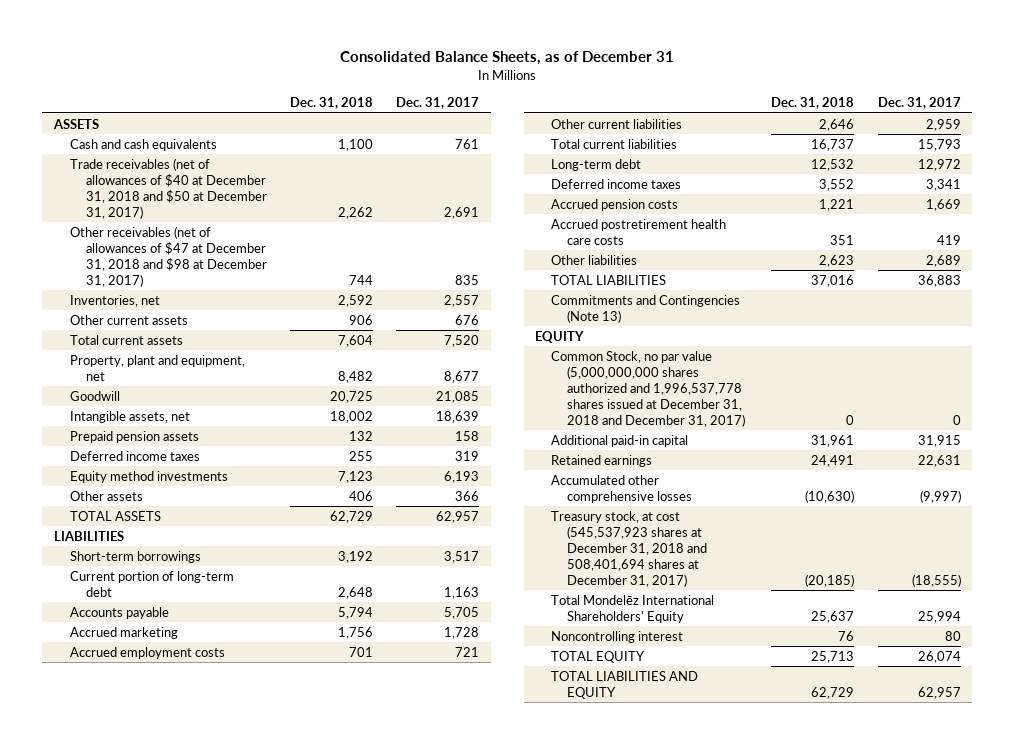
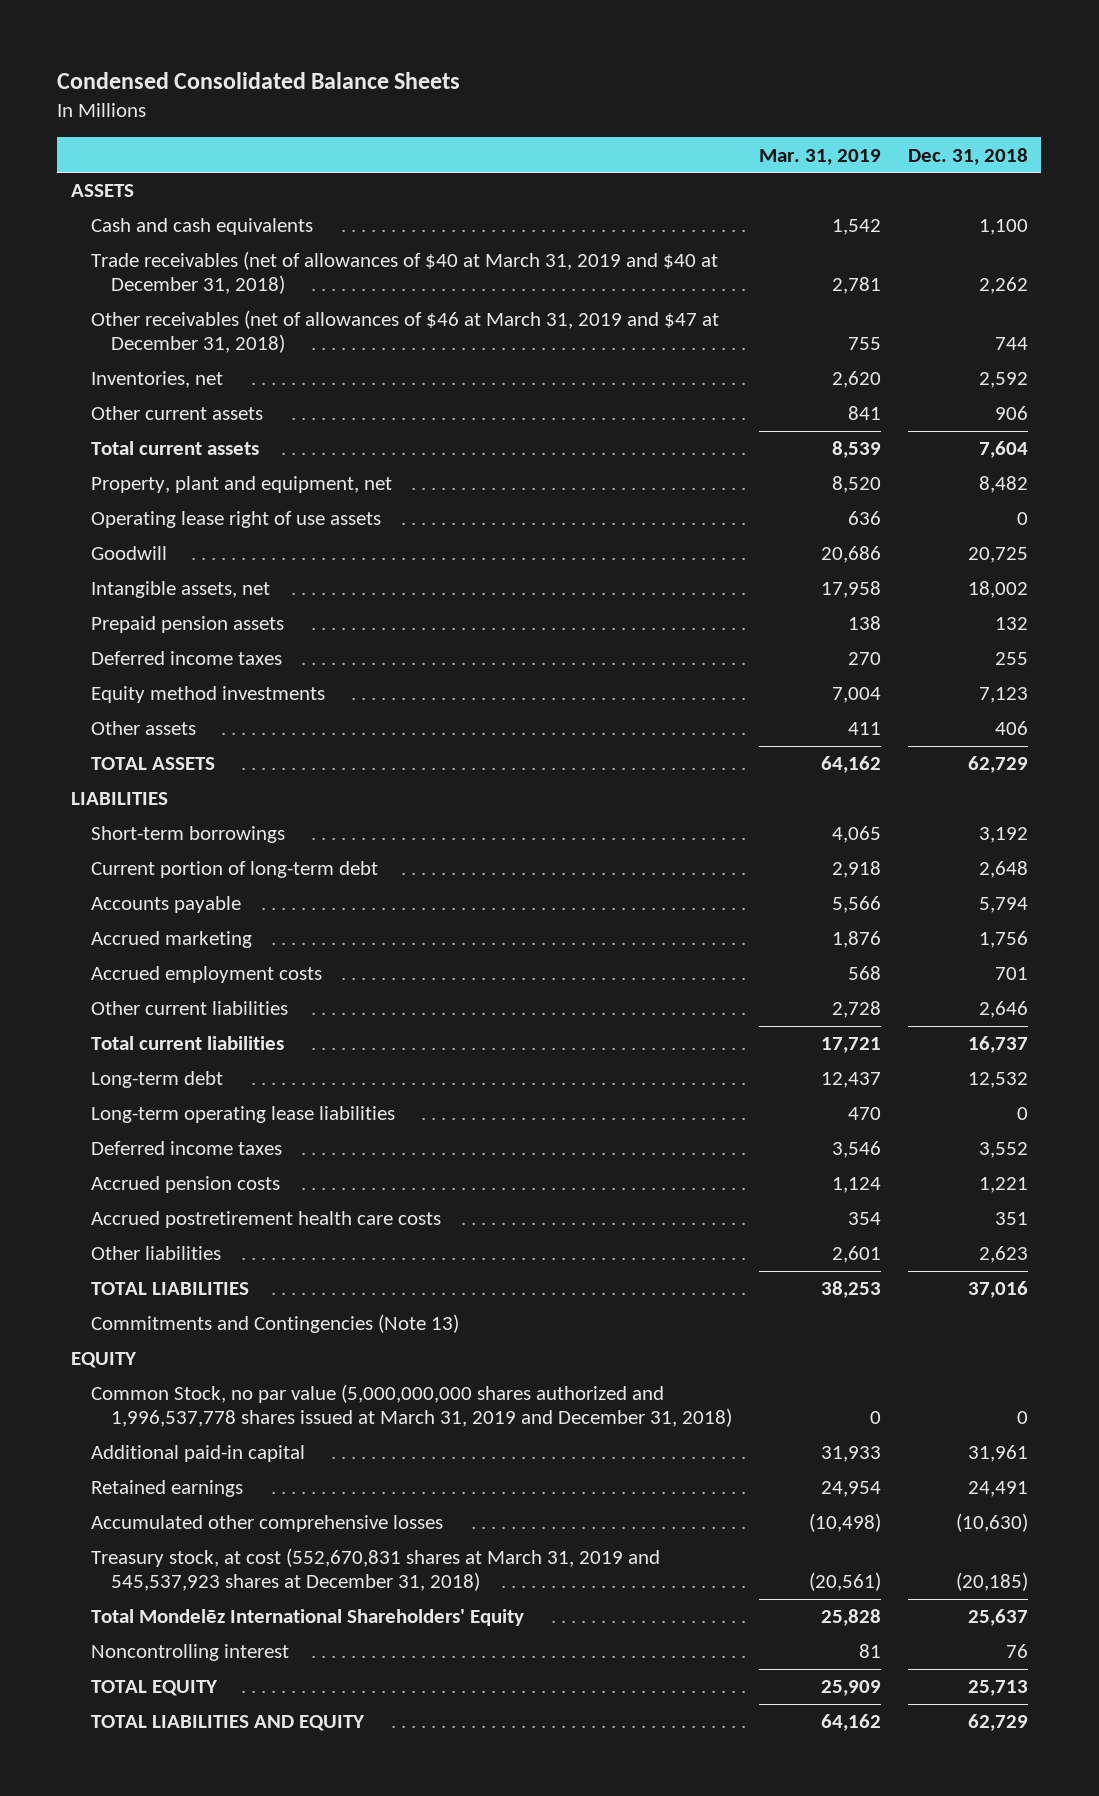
[340,51,675,66] Consolidated Balance Sheets, as of December 31 -> [57,72,461,90] Condensed Consolidated Balance Sheets
[396,97,480,110] Dec. 31, 2017 -> none
none -> [759,148,882,165] Mar. 31, 2019
[69,157,267,219] Trade receivables (net of allowances of $40 at December 31, 2018 and $50 at December 31, 2017) -> [91,251,719,295] Trade receivables (net of allowances of $40 at March 31, 2019 and $40 at December 31, 2018)
[69,225,267,287] Other receivables (net of allowances of $47 at December 31, 2018 and $98 at December 31, 2017) -> [91,310,720,354] Other receivables (net of allowances of $46 at March 31, 2019 and $47 at December 31, 2018)
none -> [91,511,382,529] Operating lease right of use assets
none -> [91,1106,396,1124] Long-term operating lease liabilities
[550,350,745,428] Common Stock, no par value (5,000,000,000 shares authorized and 1,996,537,778 shares issued at December 31, 2018 and December 31, 2017) -> [91,1384,733,1428] Common Stock, no par value (5,000,000,000 shares authorized and 1,996,537,778 shares issued at March 31, 2019 and December 31, 2018)
[550,510,707,588] Treasury stock, at cost (545,537,923 shares at December 31, 2018 and 508,401,694 shares at December 31, 2017) -> [91,1548,661,1592] Treasury stock, at cost (552,670,831 shares at March 31, 2019 and 545,537,923 shares at December 31, 2018)

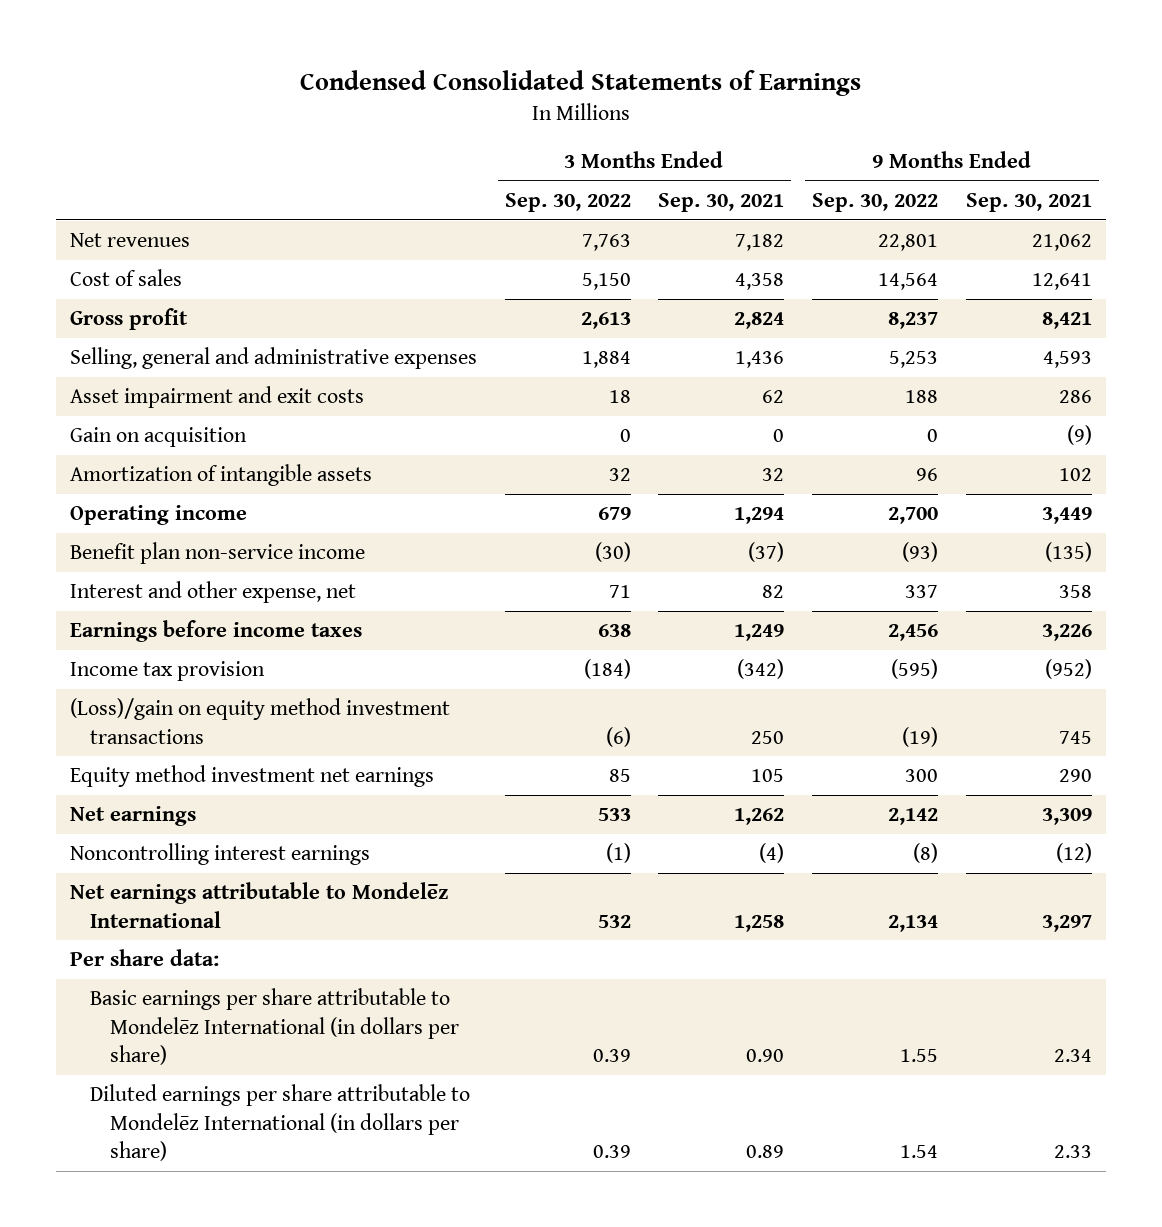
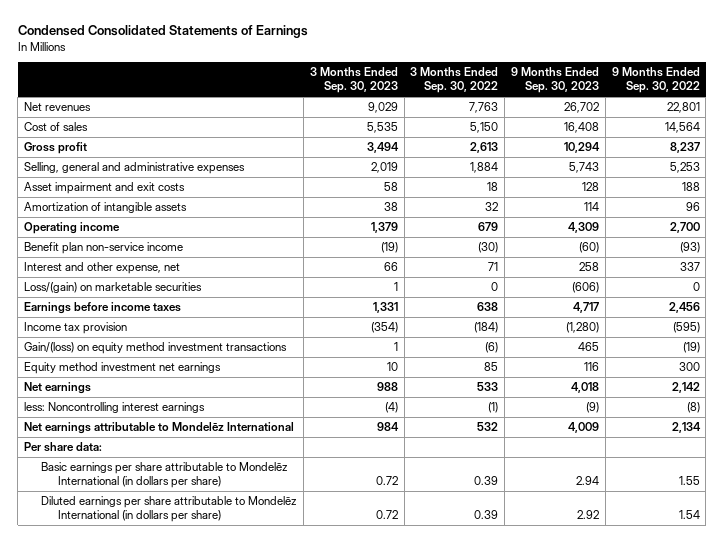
[658,192,785,212] Sep. 30, 2021 -> none
[966,192,1093,212] Sep. 30, 2021 -> none
none -> [309,67,398,94] 3 Months Ended Sep. 30, 2023
none -> [510,67,599,94] 9 Months Ended Sep. 30, 2023
[69,427,247,448] Gain on acquisition -> none
none -> [24,282,203,294] Loss/(gain) on marketable securities
[69,698,450,744] (Loss)/gain on equity method investment transactions -> [24,342,288,355] Gain/(loss) on equity method investment transactions
[69,843,370,866] Noncontrolling interest earnings -> [24,402,206,414] less: Noncontrolling interest earnings

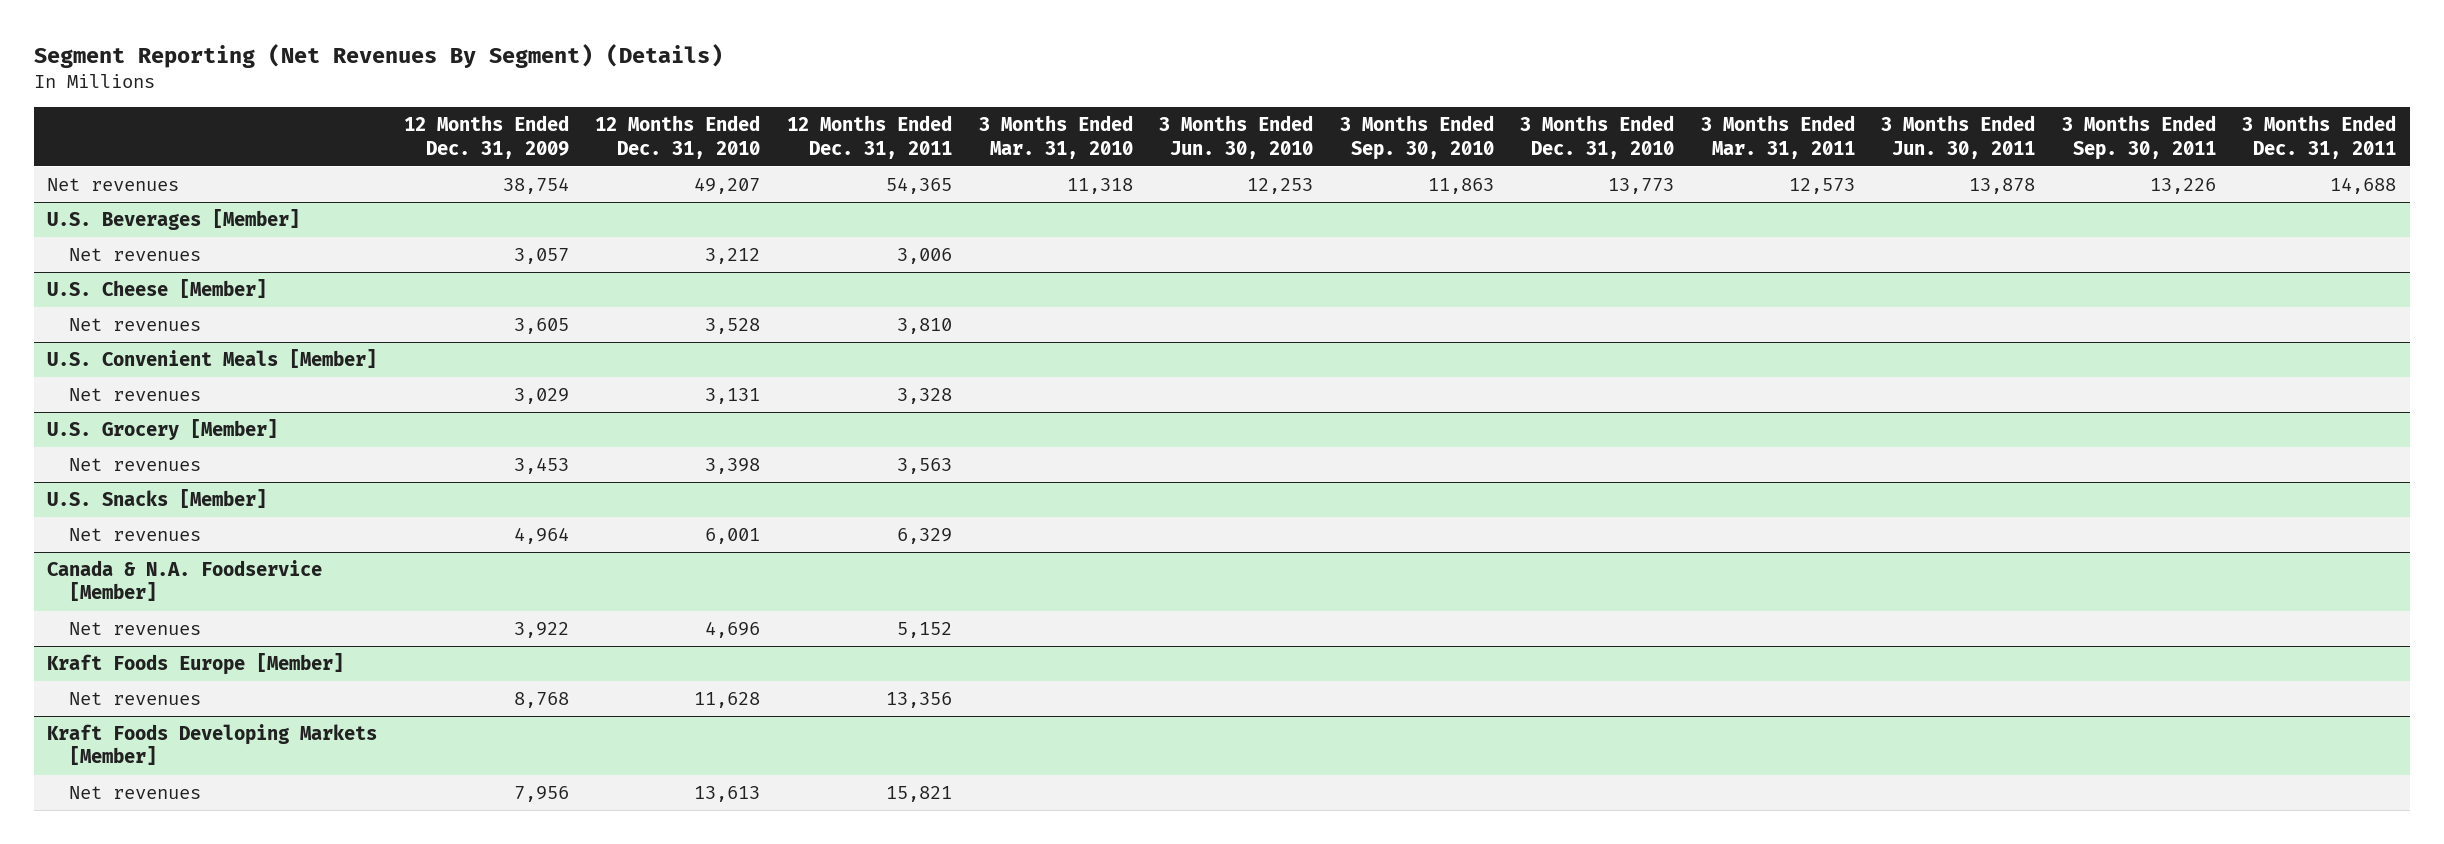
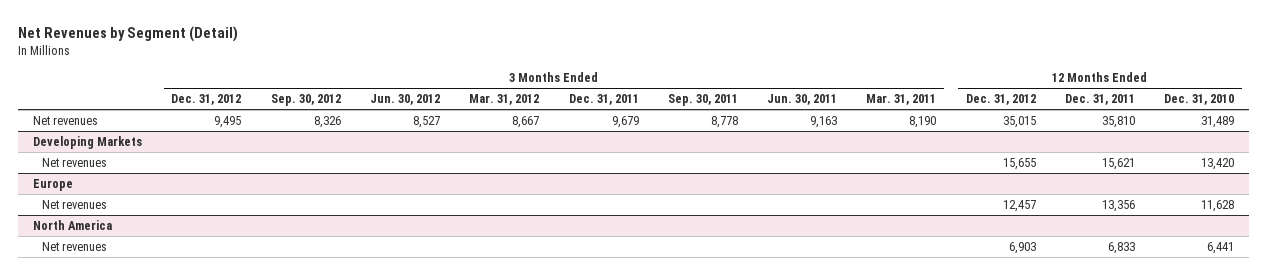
[34,44,724,69] Segment Reporting (Net Revenues By Segment) (Details) -> [18,25,239,42] Net Revenues by Segment (Detail)
[403,115,569,159] 12 Months Ended Dec. 31, 2009 -> none
[978,115,1133,159] 3 Months Ended Mar. 31, 2010 -> none
[1159,115,1314,159] 3 Months Ended Jun. 30, 2010 -> none
[1339,115,1494,160] 3 Months Ended Sep. 30, 2010 -> none
[1520,115,1675,159] 3 Months Ended Dec. 31, 2010 -> none
none -> [171,94,242,106] Dec. 31, 2012
none -> [270,94,341,107] Sep. 30, 2012
none -> [369,94,440,106] Jun. 30, 2012
none -> [469,94,540,106] Mar. 31, 2012
none -> [965,94,1036,106] Dec. 31, 2012
[47,209,301,231] U.S. Beverages [Member] -> none
[47,279,268,299] U.S. Cheese [Member] -> none
[69,318,202,332] Net revenues -> none
[47,349,378,369] U.S. Convenient Meals [Member] -> none
[69,388,202,402] Net revenues -> none
[47,419,279,441] U.S. Grocery [Member] -> none
[69,458,202,472] Net revenues -> none
[47,489,268,509] U.S. Snacks [Member] -> none
[69,528,202,542] Net revenues -> none
[47,560,323,602] Canada & N.A. Foodservice [Member] -> none
[69,622,202,636] Net revenues -> none
[47,653,345,676] Kraft Foods Europe [Member] -> none
[694,177,761,195] 49,207 -> [1201,115,1235,128] 31,489
[886,177,953,195] 54,365 -> [1102,115,1136,128] 35,810
[1788,178,1855,195] 12,573 -> [909,115,937,128] 8,190
[1969,178,2036,195] 13,878 -> [810,115,838,128] 9,163
[2149,178,2216,195] 13,226 -> [710,115,738,128] 8,778
[2330,177,2397,195] 14,688 -> [611,115,639,128] 9,679
none -> [32,135,142,149] Developing Markets
[705,248,761,265] 3,212 -> [1201,157,1235,170] 13,420
[897,248,953,265] 3,006 -> [1102,157,1136,170] 15,621
none -> [32,178,73,191] Europe
[47,724,378,766] Kraft Foods Developing Markets [Member] -> none
none -> [32,219,112,230] North America
[694,786,761,803] 13,613 -> [1207,241,1235,254] 6,441
[886,786,953,803] 15,821 -> [1108,241,1136,254] 6,833

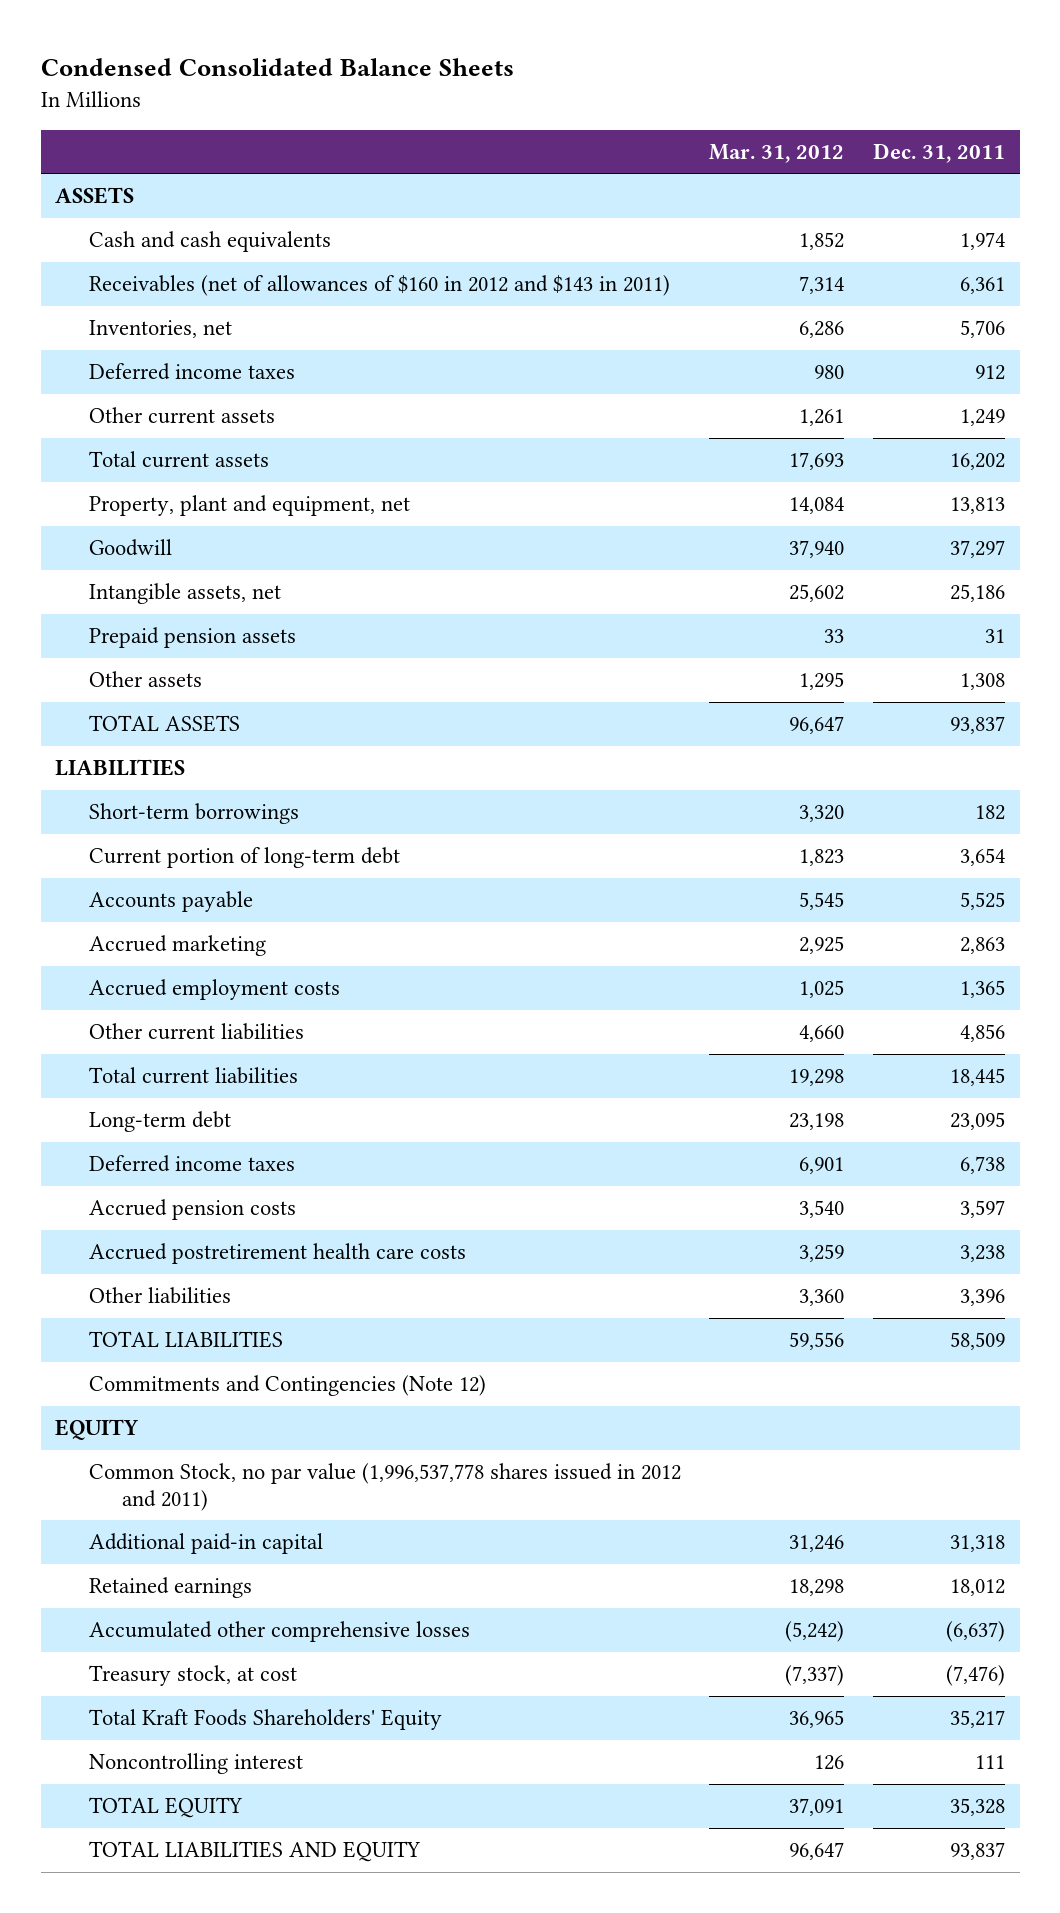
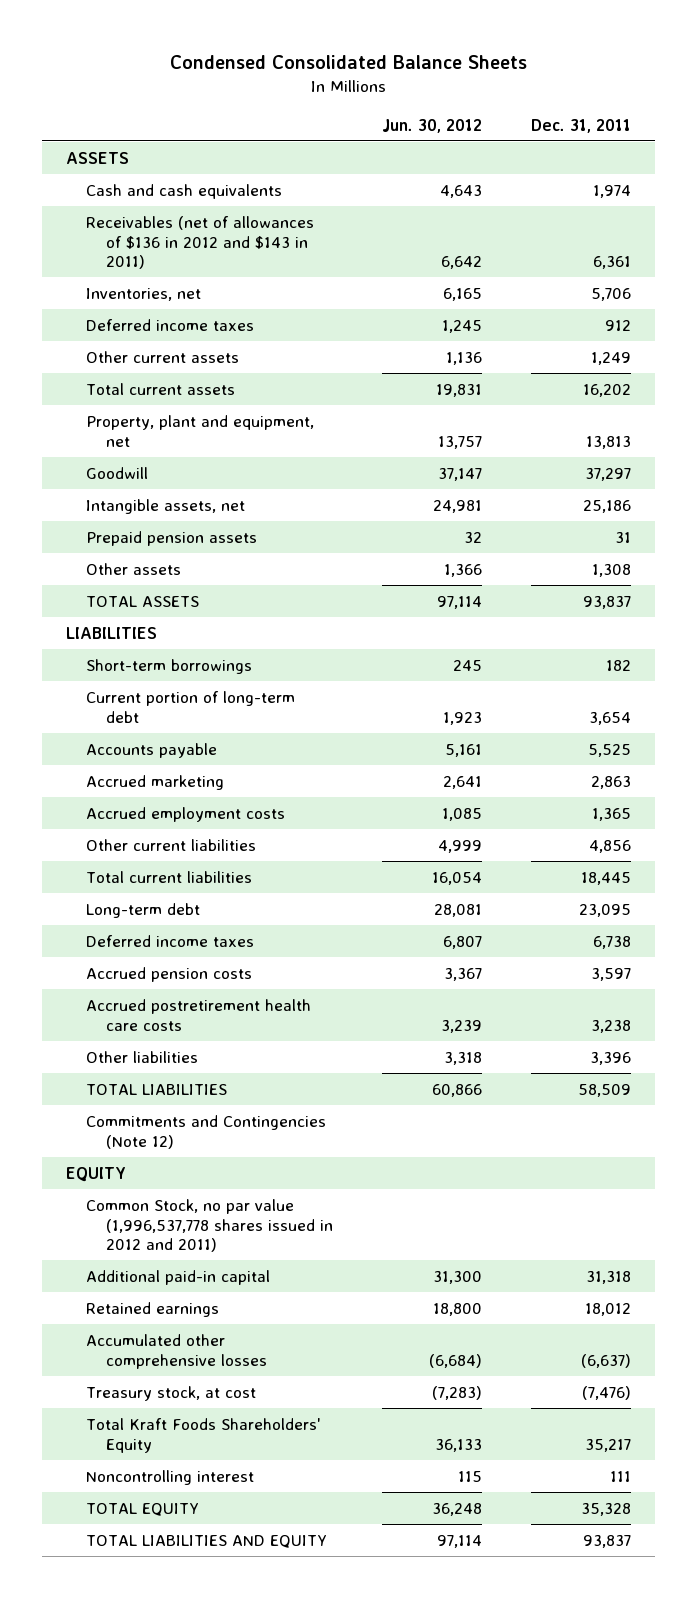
[709,143,845,163] Mar. 31, 2012 -> none
none -> [382,118,483,133] Jun. 30, 2012
[88,275,670,297] Receivables (net of allowances of $160 in 2012 and $143 in 2011) -> [86,215,315,270] Receivables (net of allowances of $136 in 2012 and $143 in 2011)

